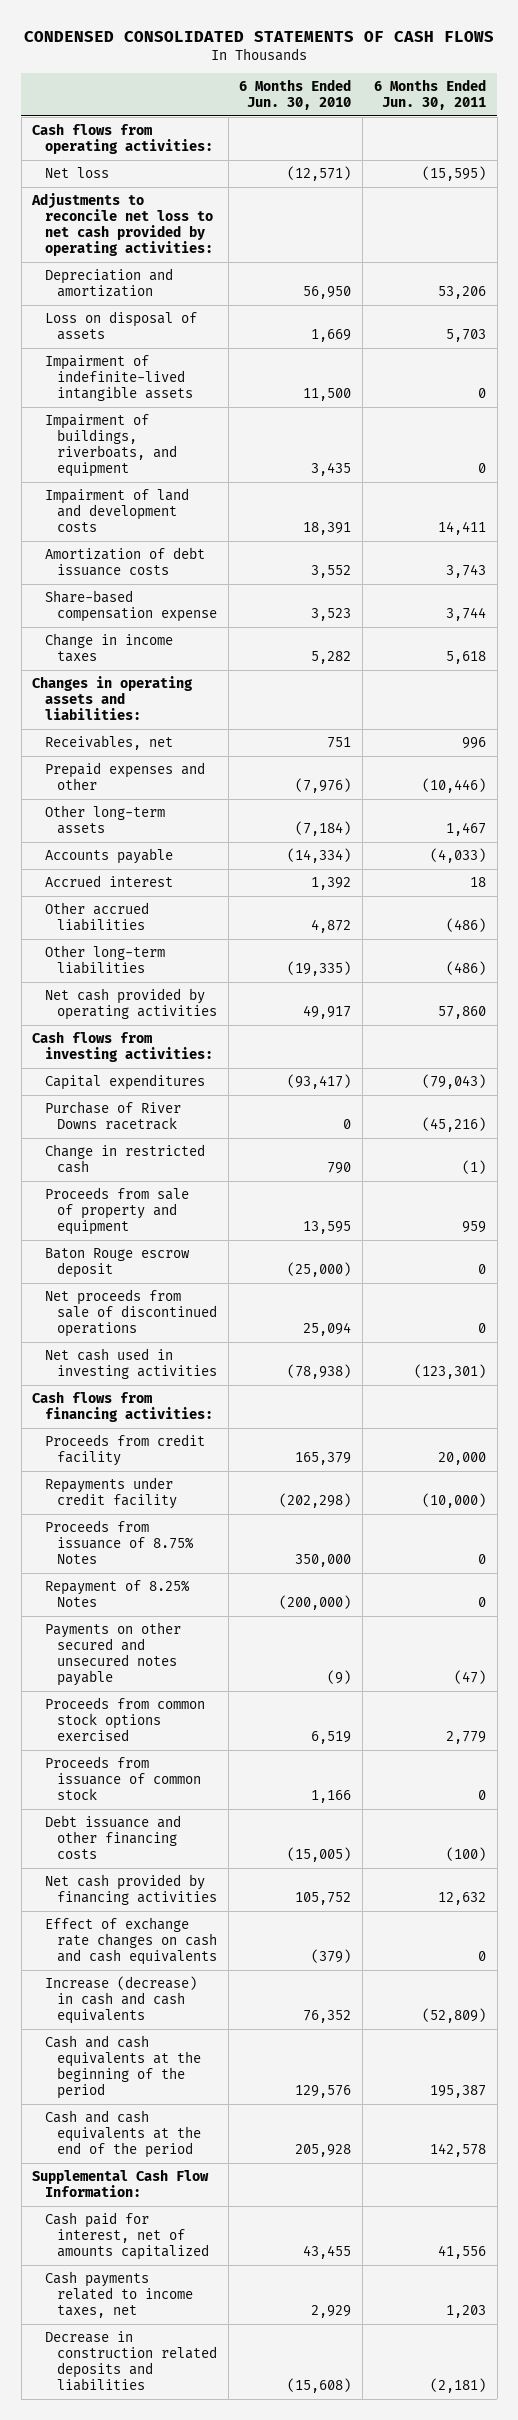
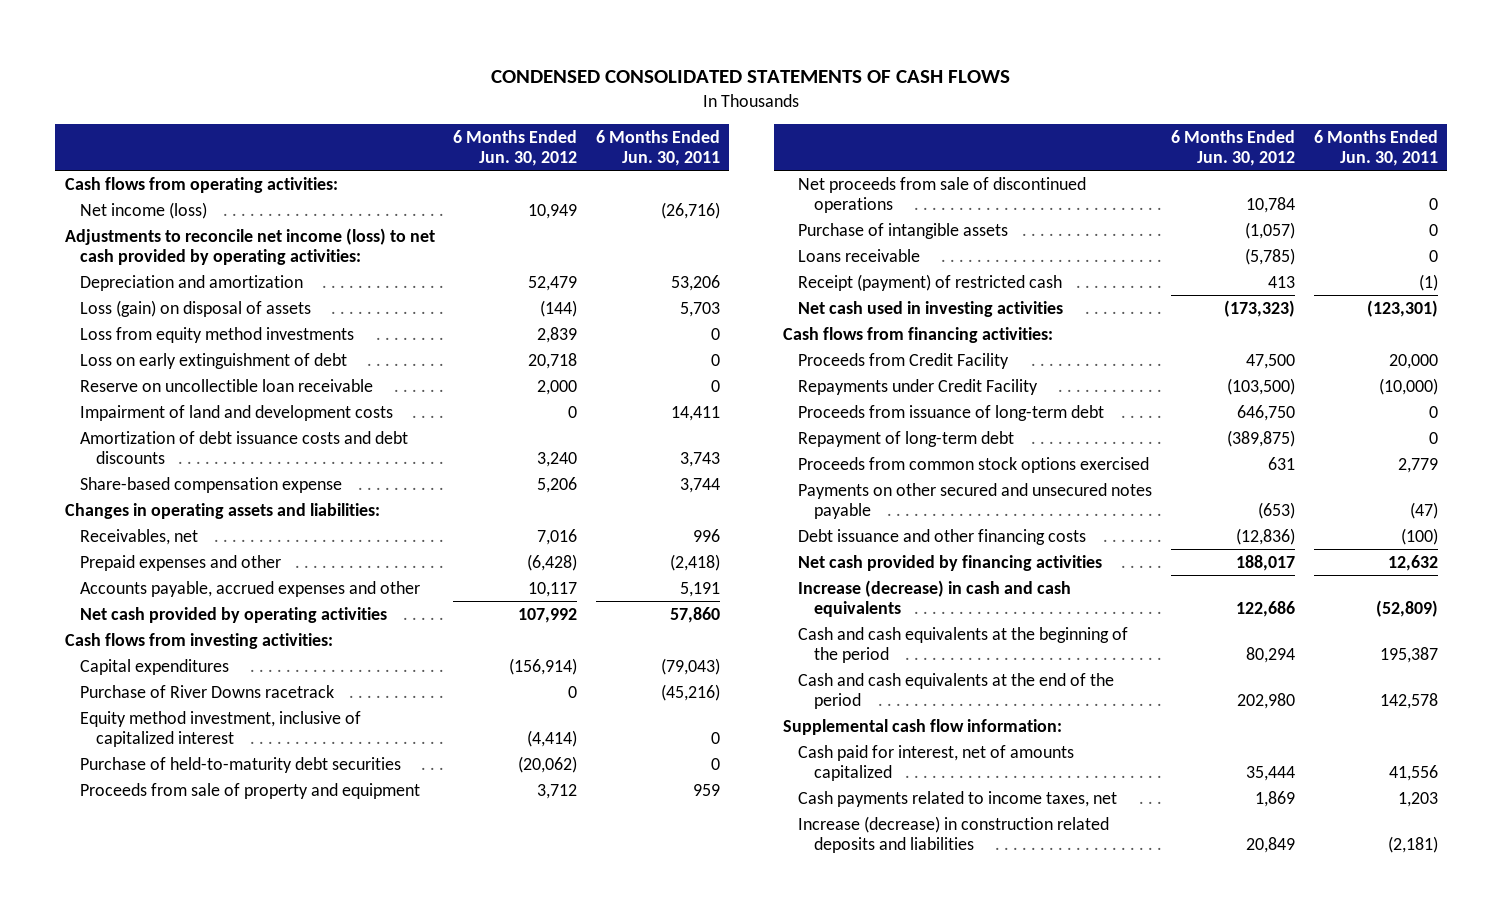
[239,78,352,111] 6 Months Ended Jun. 30, 2010 -> none
none -> [453,129,578,167] 6 Months Ended Jun. 30, 2012
[44,166,109,178] Net loss -> [80,201,208,219] Net income (loss)
[421,165,486,181] (15,595) -> [660,201,720,219] (26,716)
[31,192,213,257] Adjustments to reconcile net loss to net cash provided by operating activities: -> [64,227,435,265] Adjustments to reconcile net income (loss) to net cash provided by operating activities:
[44,354,193,402] Impairment of indefinite-lived intangible assets -> none
[44,413,177,478] Impairment of buildings, riverboats, and equipment -> none
[44,310,197,341] Loss on disposal of assets -> [80,299,312,317] Loss (gain) on disposal of assets
none -> [80,326,355,343] Loss from equity method investments
none -> [80,352,348,369] Loss on early extinguishment of debt
none -> [80,378,374,392] Reserve on uncollectible loan receivable
[44,546,205,577] Amortization of debt issuance costs -> [80,430,409,464] Amortization of debt issuance costs and debt discounts
[44,632,173,663] Change in income taxes -> none
[44,804,165,835] Other long-term assets -> none
[44,874,173,887] Accrued interest -> none
[44,901,149,932] Other accrued liabilities -> none
[44,944,165,975] Other long-term liabilities -> none
[421,778,486,794] (10,446) -> [669,553,720,571] (2,418)
[44,847,173,864] Accounts payable -> [80,580,421,597] Accounts payable, accrued expenses and other
[429,847,486,863] (4,033) -> [679,581,720,597] 5,191
[44,1143,205,1174] Change in restricted cash -> none
none -> [80,710,362,747] Equity method investment, inclusive of capitalized interest
none -> [80,756,402,773] Purchase of held-to-maturity debt securities
[44,1247,190,1279] Baton Rouge escrow deposit -> none
none -> [798,222,1009,239] Purchase of intangible assets
none -> [798,248,921,262] Loans receivable
none -> [798,273,1063,291] Receipt (payment) of restricted cash
[44,1579,190,1608] Repayment of 8.25% Notes -> none
[44,1433,205,1467] Proceeds from credit facility -> [798,352,1010,369] Proceeds from Credit Facility
[44,1476,177,1510] Repayments under credit facility -> [798,378,1039,395] Repayments under Credit Facility
[44,1519,194,1565] Proceeds from issuance of 8.75% Notes -> [798,404,1105,421] Proceeds from issuance of long-term debt
none -> [798,430,1015,447] Repayment of long-term debt
[44,1755,201,1801] Proceeds from issuance of common stock -> none
[44,1621,181,1687] Payments on other secured and unsecured notes payable -> [798,482,1153,519] Payments on other secured and unsecured notes payable
[44,1916,217,1966] Effect of exchange rate changes on cash and cash equivalents -> none
[32,2168,210,2198] Supplemental Cash Flow Information: -> [782,718,1062,735] Supplemental cash flow information:
[44,2330,217,2392] Decrease in construction related deposits and liabilities -> [798,815,1110,853] Increase (decrease) in construction related deposits and liabilities

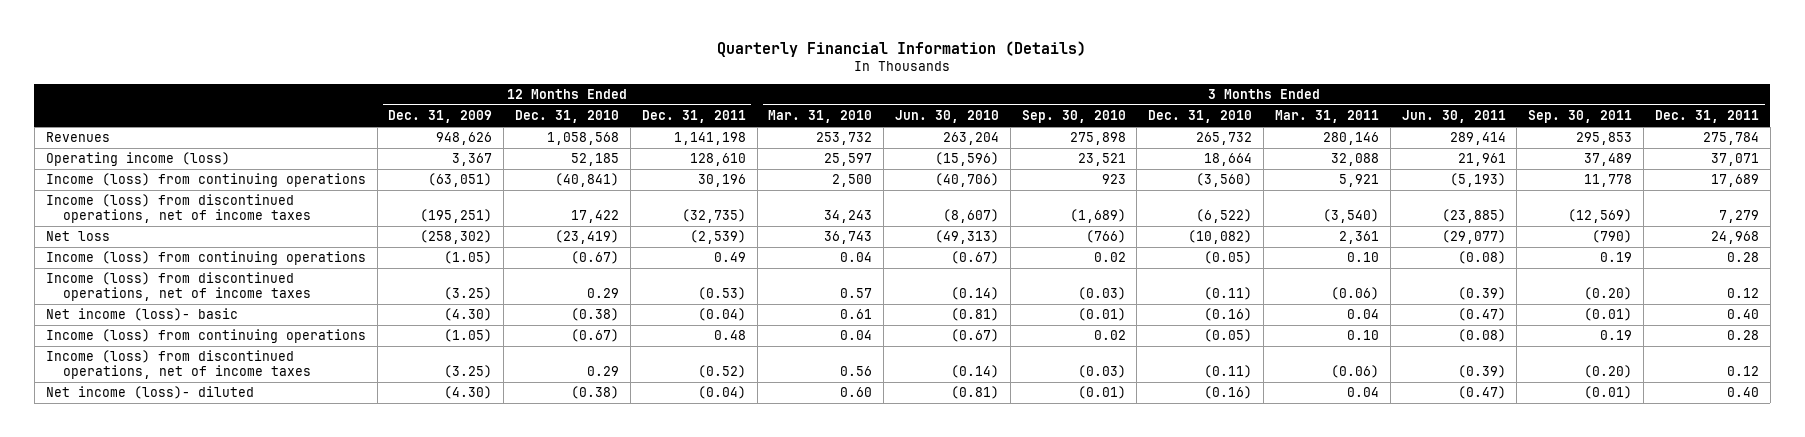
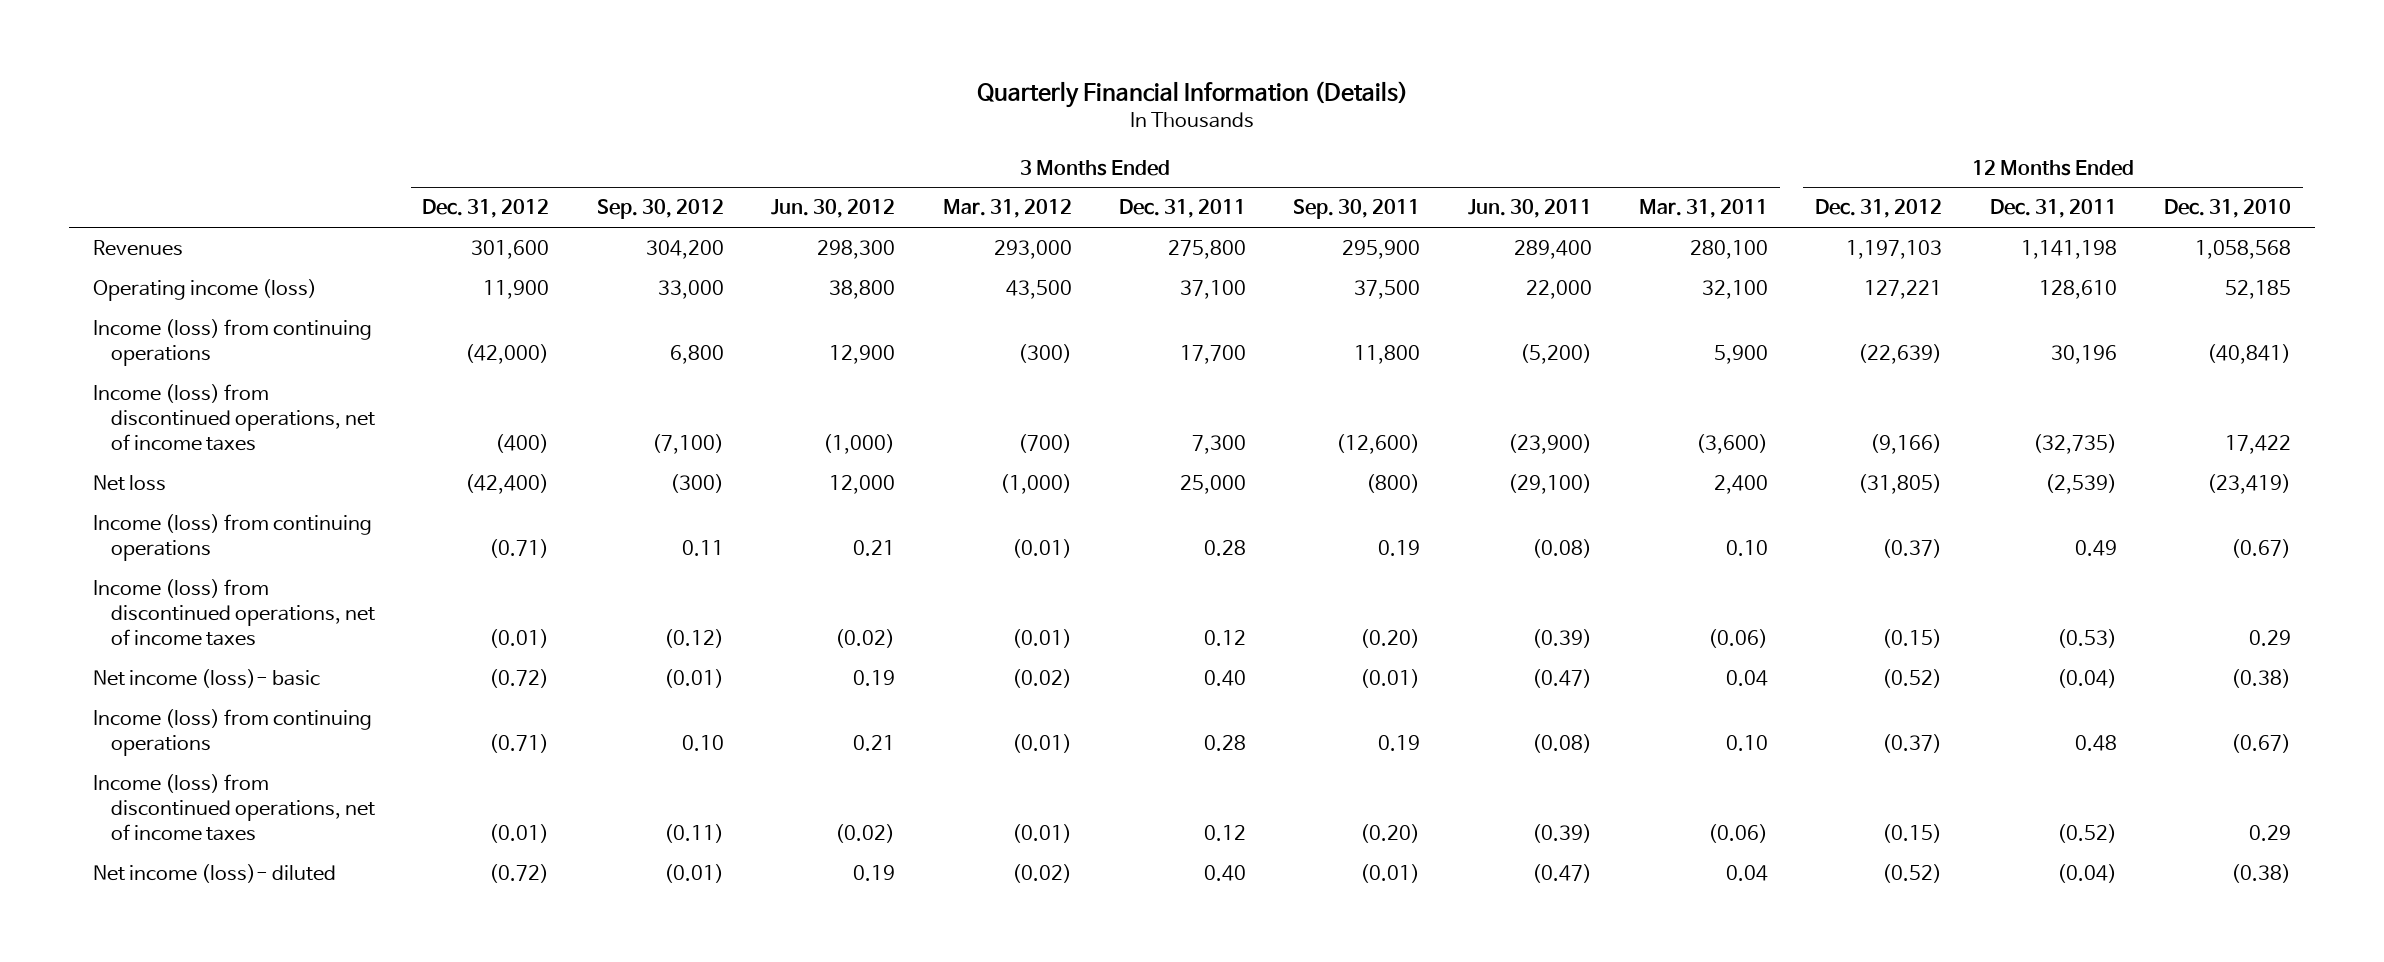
[388,110,493,124] Dec. 31, 2009 -> none
[768,110,873,124] Mar. 31, 2010 -> none
[895,110,1000,124] Jun. 30, 2010 -> none
[1021,110,1126,124] Sep. 30, 2010 -> none
[1148,110,1253,124] Dec. 31, 2010 -> none
none -> [422,199,550,219] Dec. 31, 2012
none -> [596,199,724,220] Sep. 30, 2012
none -> [771,199,896,219] Jun. 30, 2012
none -> [942,199,1072,219] Mar. 31, 2012
none -> [1815,199,1943,219] Dec. 31, 2012
[1322,132,1379,146] 280,146 -> [1689,240,1768,260] 280,100
[1449,132,1506,146] 289,414 -> [1513,240,1592,260] 289,400
[1576,132,1633,146] 295,853 -> [1342,240,1421,260] 295,900
[1702,132,1759,146] 275,784 -> [1167,240,1246,260] 275,800
[1330,153,1379,167] 32,088 -> [1701,280,1768,300] 32,100
[1457,153,1506,167] 21,961 -> [1525,280,1592,300] 22,000
[1584,153,1633,167] 37,489 -> [1354,280,1421,300] 37,500
[1710,153,1759,167] 37,071 -> [1179,280,1246,300] 37,100
[1338,174,1379,188] 5,921 -> [1713,345,1768,365] 5,900
[1449,173,1506,188] (5,193) -> [1519,344,1592,365] (5,200)
[1584,174,1633,188] 11,778 -> [1354,345,1421,365] 11,800
[1710,174,1759,188] 17,689 -> [1179,345,1246,365] 17,700
[1322,208,1379,223] (3,540) -> [1695,434,1768,455] (3,600)
[1441,208,1506,223] (23,885) -> [1507,434,1592,455] (23,900)
[1568,208,1633,223] (12,569) -> [1336,434,1421,455] (12,600)
[1718,209,1759,223] 7,279 -> [1191,435,1246,455] 7,300
[1338,231,1379,245] 2,361 -> [1713,475,1768,495] 2,400
[1441,230,1506,245] (29,077) -> [1507,474,1592,495] (29,100)
[1592,230,1633,244] (790) -> [1366,474,1421,494] (800)
[1710,231,1759,245] 24,968 -> [1179,475,1246,495] 25,000

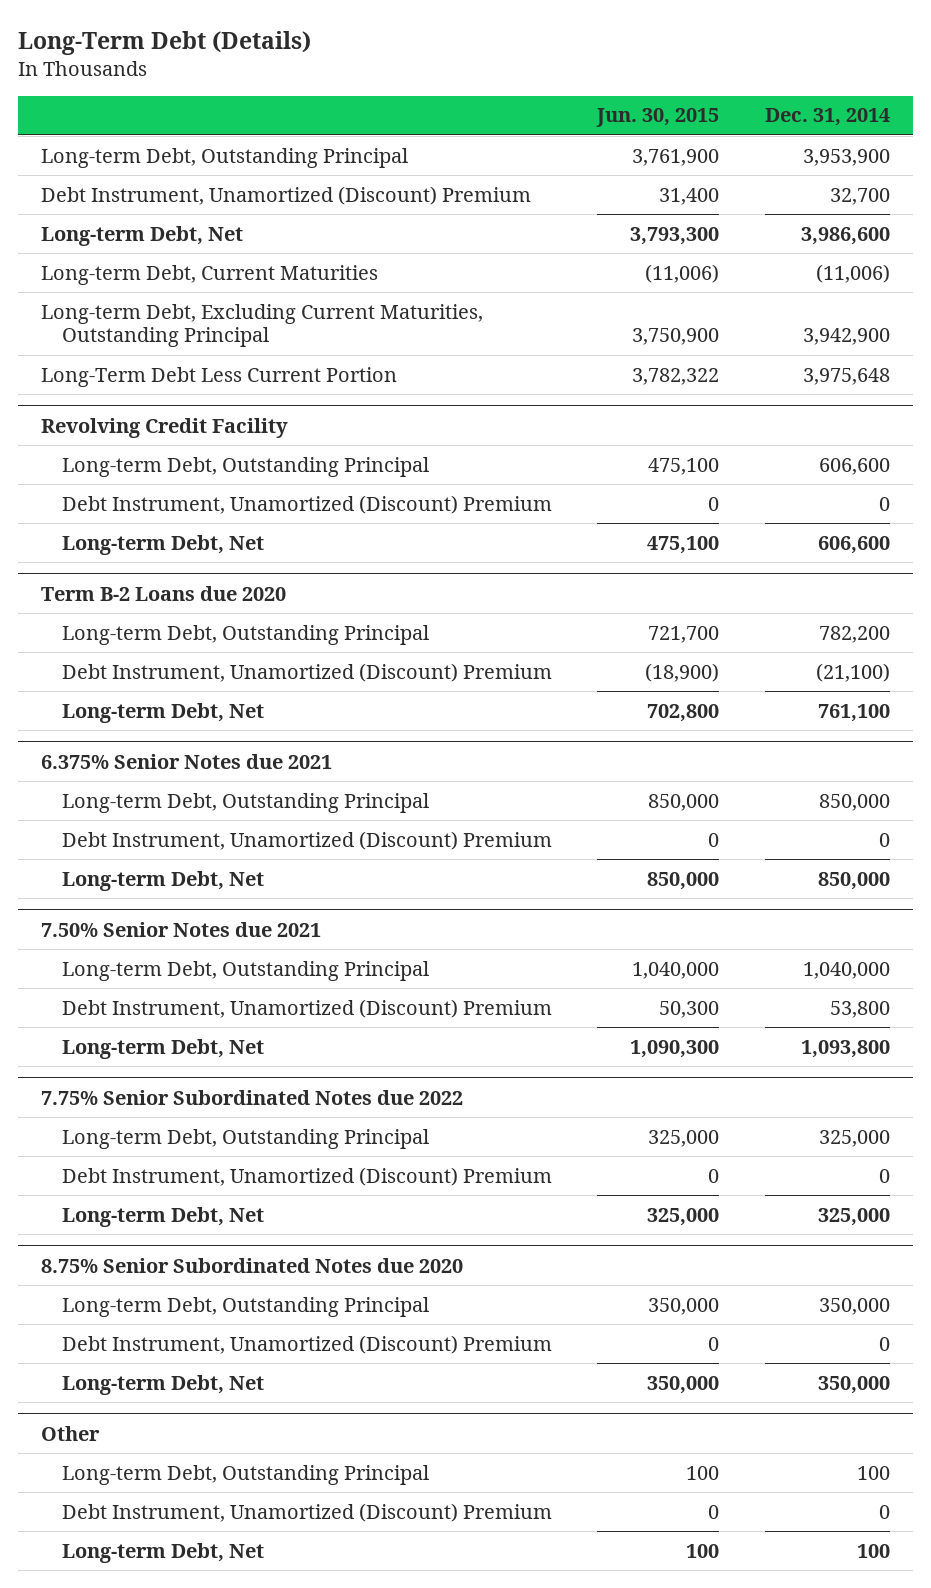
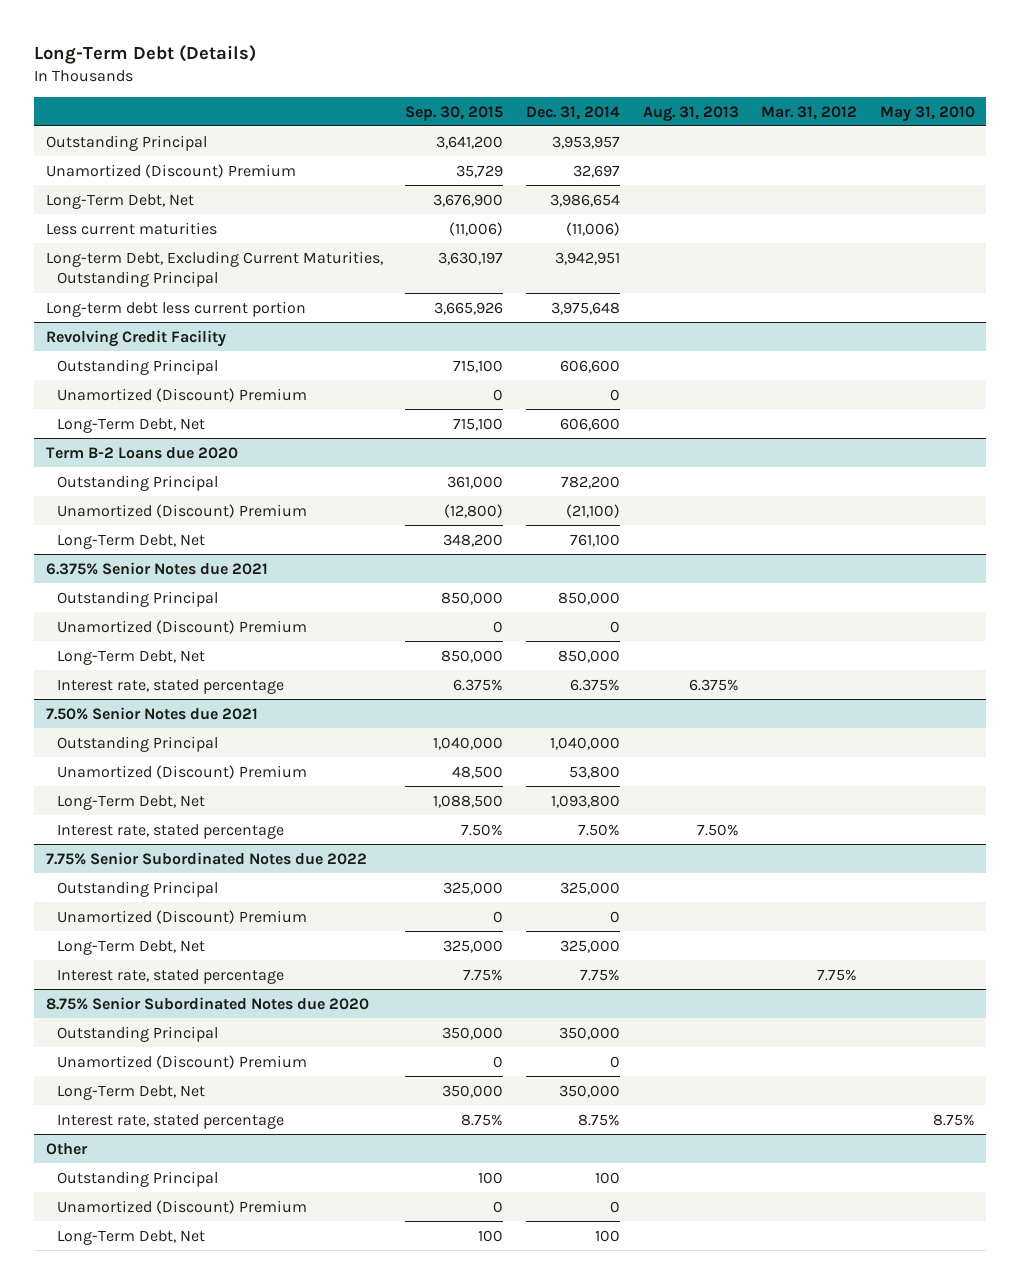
[596,108,720,128] Jun. 30, 2015 -> none
none -> [405,105,504,121] Sep. 30, 2015
none -> [642,105,739,122] Aug. 31, 2013
none -> [761,105,858,120] Mar. 31, 2012
none -> [879,105,975,122] May 31, 2010
[40,147,408,168] Long-term Debt, Outstanding Principal -> [45,134,207,151] Outstanding Principal
[803,148,891,166] 3,953,900 -> [551,135,620,149] 3,953,957
[40,185,531,205] Debt Instrument, Unamortized (Discount) Premium -> [45,163,296,178] Unamortized (Discount) Premium
[830,187,891,205] 32,700 -> [572,164,620,178] 32,697
[40,225,243,246] Long-term Debt, Net -> [45,193,194,209] Long-Term Debt, Net
[801,226,891,245] 3,986,600 -> [549,193,620,207] 3,986,654
[40,264,378,285] Long-term Debt, Current Maturities -> [45,221,217,235] Less current maturities
[803,328,891,346] 3,942,900 -> [554,251,620,265] 3,942,951
[40,366,397,387] Long-Term Debt Less Current Portion -> [45,300,306,317] Long-term debt less current portion
[61,456,429,477] Long-term Debt, Outstanding Principal -> [57,358,219,375] Outstanding Principal
[61,494,552,514] Debt Instrument, Unamortized (Discount) Premium -> [57,387,308,402] Unamortized (Discount) Premium
[61,534,264,555] Long-term Debt, Net -> [57,417,206,433] Long-Term Debt, Net
[61,624,429,645] Long-term Debt, Outstanding Principal -> [57,474,219,491] Outstanding Principal
[61,662,552,682] Debt Instrument, Unamortized (Discount) Premium -> [57,503,308,518] Unamortized (Discount) Premium
[61,702,264,723] Long-term Debt, Net -> [57,533,206,549] Long-Term Debt, Net
[61,792,429,813] Long-term Debt, Outstanding Principal -> [57,590,219,607] Outstanding Principal
[61,830,552,850] Debt Instrument, Unamortized (Discount) Premium -> [57,619,308,634] Unamortized (Discount) Premium
[61,870,264,891] Long-term Debt, Net -> [57,649,206,665] Long-Term Debt, Net
none -> [57,678,285,694] Interest rate, stated percentage
[61,960,429,981] Long-term Debt, Outstanding Principal -> [57,735,219,752] Outstanding Principal
[61,998,552,1018] Debt Instrument, Unamortized (Discount) Premium -> [57,764,308,779] Unamortized (Discount) Premium
[61,1038,264,1059] Long-term Debt, Net -> [57,794,206,810] Long-Term Debt, Net
none -> [57,823,285,839] Interest rate, stated percentage
[61,1128,429,1149] Long-term Debt, Outstanding Principal -> [57,880,219,897] Outstanding Principal
[61,1166,552,1186] Debt Instrument, Unamortized (Discount) Premium -> [57,909,308,924] Unamortized (Discount) Premium
[61,1206,264,1227] Long-term Debt, Net -> [57,939,206,955] Long-Term Debt, Net
none -> [57,968,285,984] Interest rate, stated percentage
[61,1296,429,1317] Long-term Debt, Outstanding Principal -> [57,1025,219,1042] Outstanding Principal
[61,1334,552,1354] Debt Instrument, Unamortized (Discount) Premium -> [57,1054,308,1069] Unamortized (Discount) Premium
[61,1374,264,1395] Long-term Debt, Net -> [57,1084,206,1100] Long-Term Debt, Net
none -> [57,1113,285,1129] Interest rate, stated percentage
[61,1464,429,1485] Long-term Debt, Outstanding Principal -> [57,1170,219,1187] Outstanding Principal
[61,1502,552,1522] Debt Instrument, Unamortized (Discount) Premium -> [57,1199,308,1214] Unamortized (Discount) Premium
[61,1542,264,1563] Long-term Debt, Net -> [57,1229,206,1245] Long-Term Debt, Net

